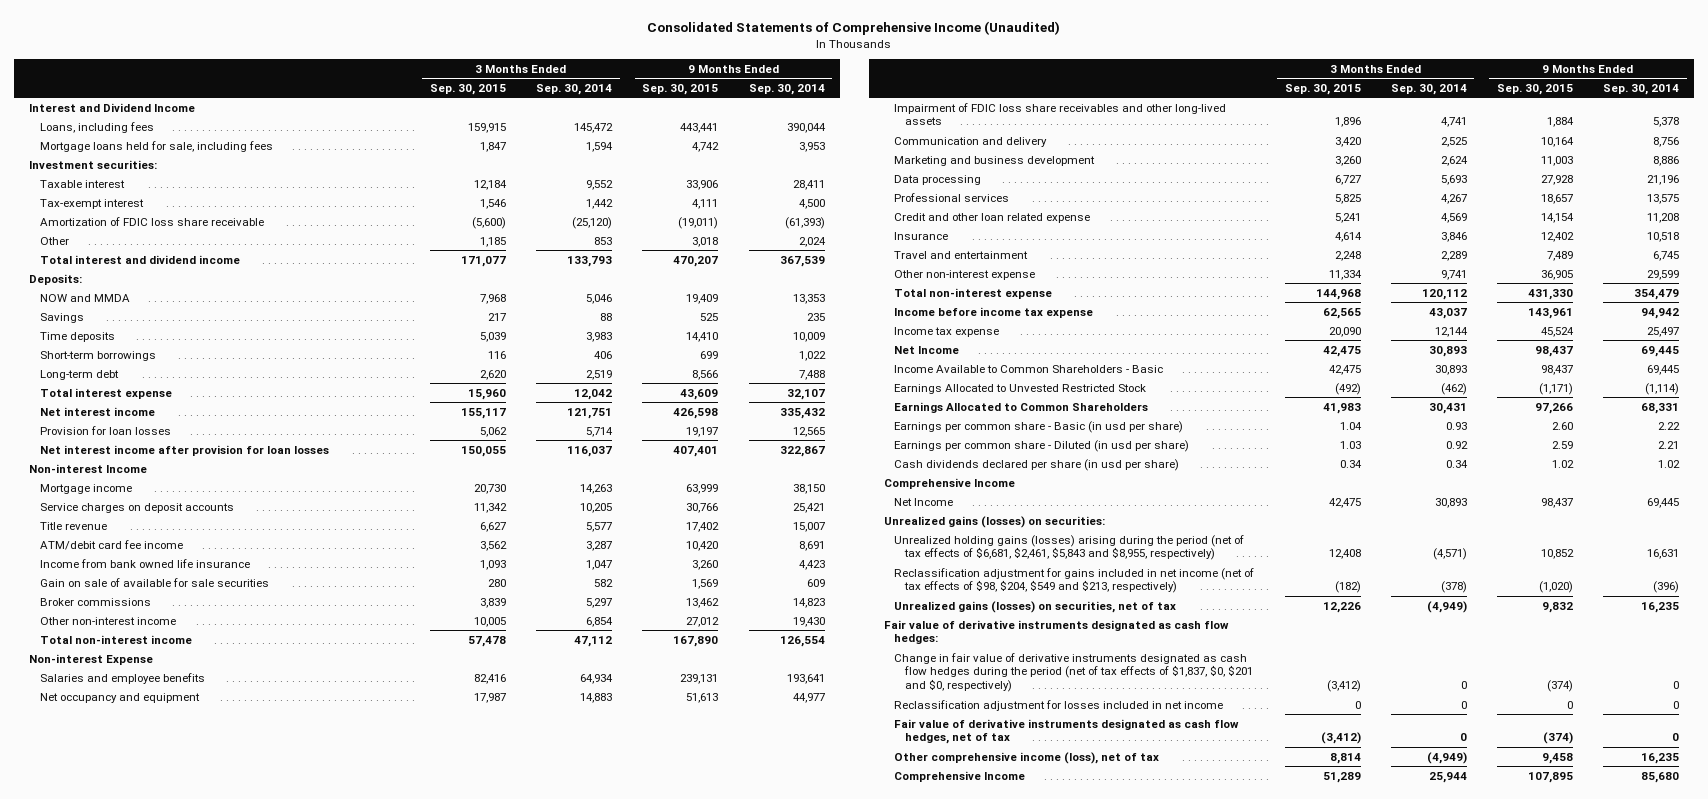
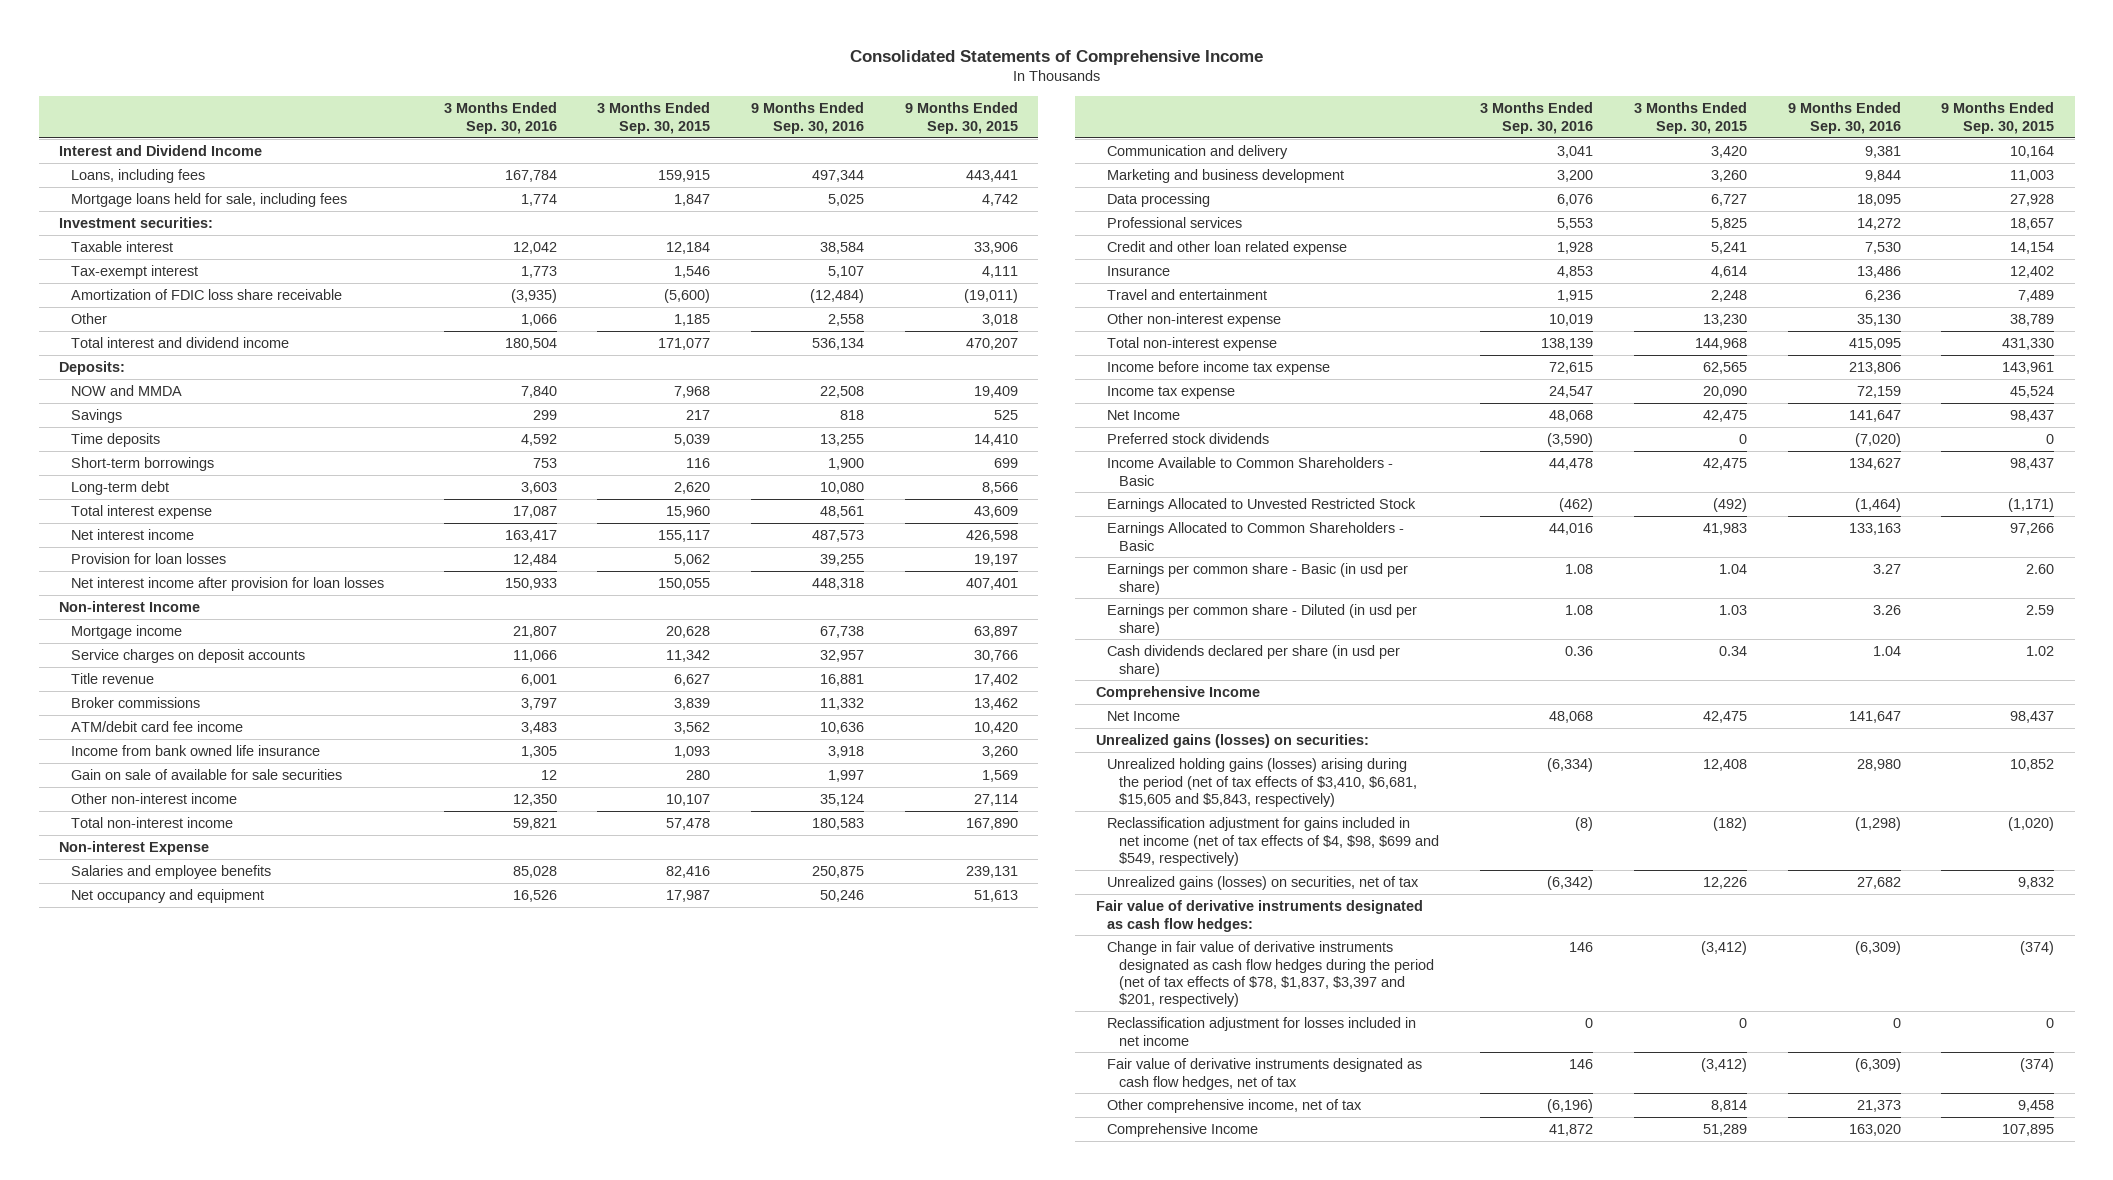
[647,21,1061,36] Consolidated Statements of Comprehensive Income (Unaudited) -> [849,49,1263,65] Consolidated Statements of Comprehensive Income
[536,83,613,95] Sep. 30, 2014 -> none
[748,83,825,95] Sep. 30, 2014 -> none
none -> [443,102,557,134] 3 Months Ended Sep. 30, 2016
none -> [751,102,865,134] 9 Months Ended Sep. 30, 2016
[473,483,506,494] 20,730 -> [666,626,711,639] 20,628
[686,483,719,494] 63,999 -> [973,626,1018,639] 63,897
[39,597,151,606] Broker commissions -> [70,697,200,709] Broker commissions
[473,616,506,627] 10,005 -> [666,794,711,807] 10,107
[686,616,720,627] 27,012 -> [973,794,1018,807] 27,114
[894,102,1227,126] Impairment of FDIC loss share receivables and other long-lived assets -> none
[1328,269,1362,280] 11,334 -> [1702,314,1747,327] 13,230
[1540,269,1573,280] 36,905 -> [2010,314,2055,327] 38,789
none -> [1107,433,1270,445] Preferred stock dividends
[894,401,1149,413] Earnings Allocated to Common Shareholders -> [1107,522,1405,551] Earnings Allocated to Common Shareholders - Basic
[894,534,1245,561] Unrealized holding gains (losses) arising during the period (net of tax effects of $6,681, $2,461, $5,843 and $8,955, respectively) -> [1107,758,1418,807] Unrealized holding gains (losses) arising during the period (net of tax effects of $3,410, $6,681, $15,605 and $5,843, respectively)
[894,567,1255,594] Reclassification adjustment for gains included in net income (net of tax effects of $98, $204, $549 and $213, respectively) -> [1107,817,1440,866] Reclassification adjustment for gains included in net income (net of tax effects of $4, $98, $699 and $549, respectively)
[894,652,1253,693] Change in fair value of derivative instruments designated as cash flow hedges during the period (net of tax effects of $1,837, $0, $201 and $0, respectively) -> [1107,941,1435,1008] Change in fair value of derivative instruments designated as cash flow hedges during the period (net of tax effects of $78, $1,837, $3,397 and $201, respectively)
[894,751,1160,764] Other comprehensive income (loss), net of tax -> [1107,1099,1363,1114] Other comprehensive income, net of tax

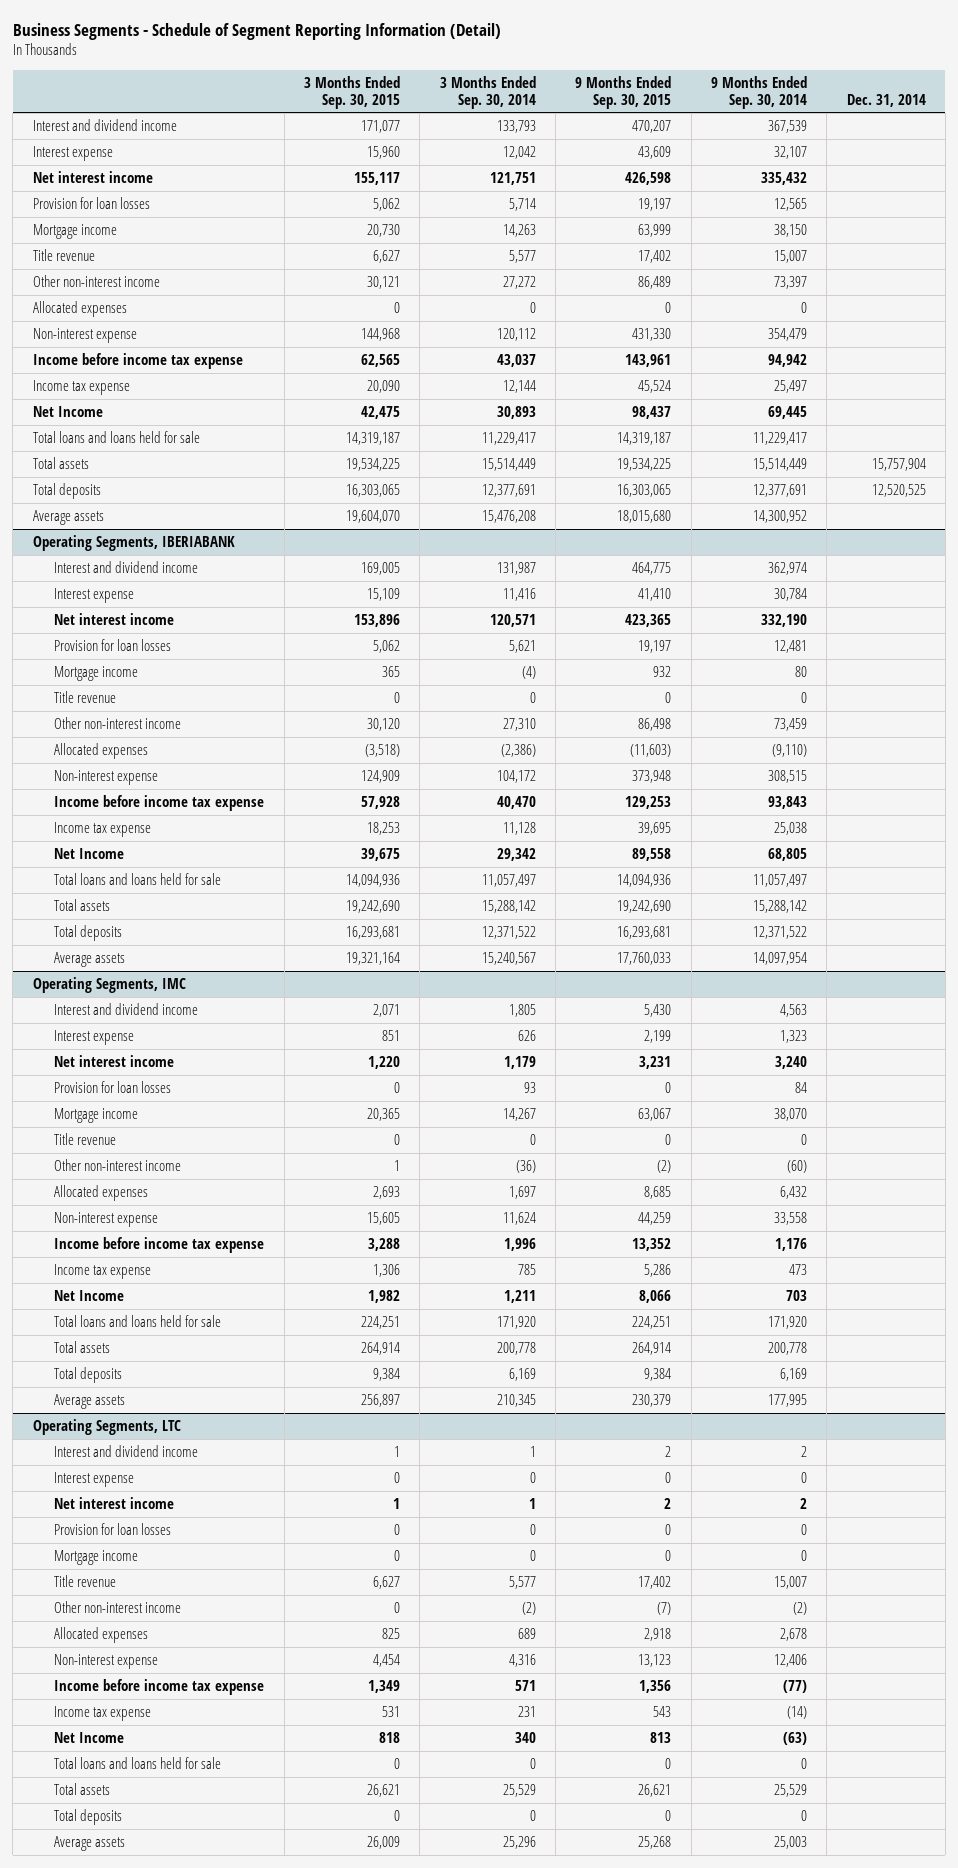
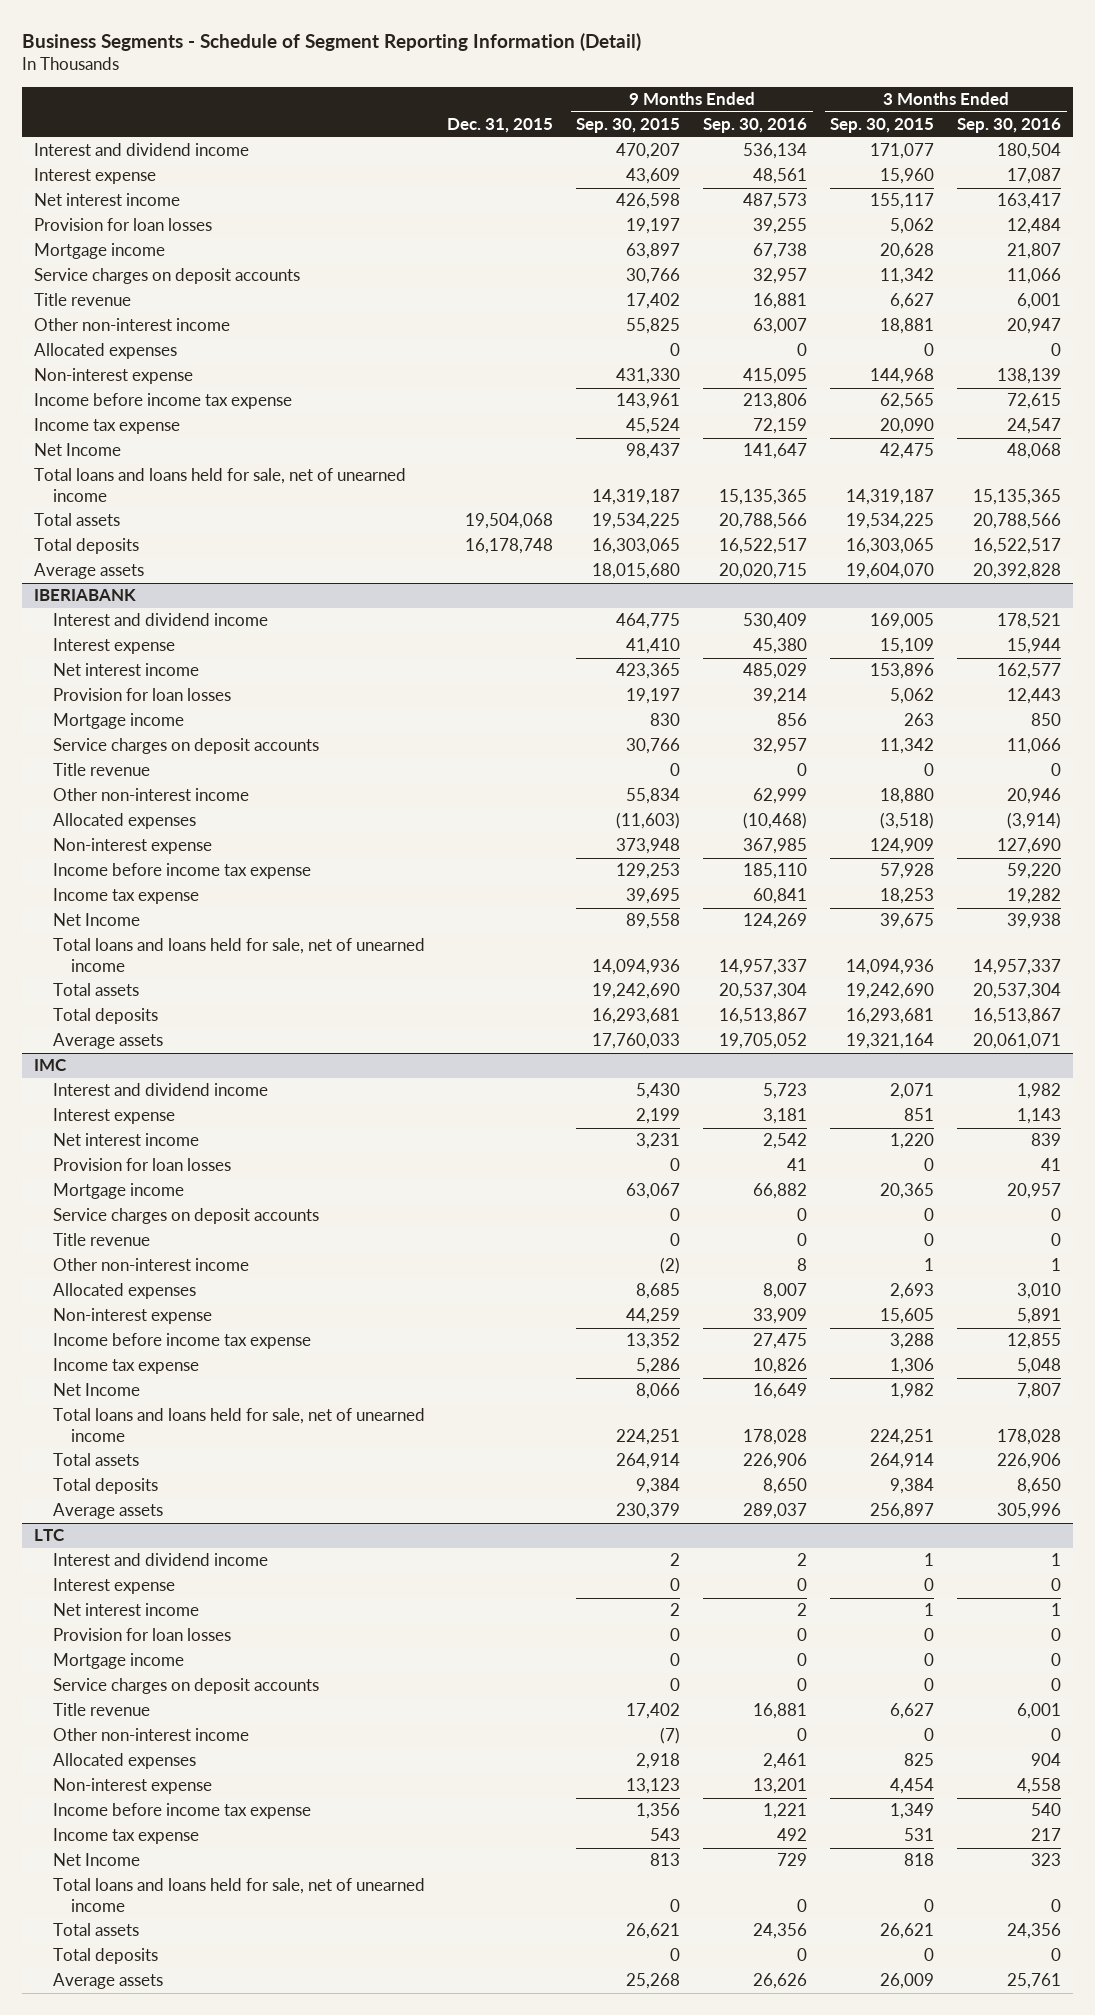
[439,75,536,109] 3 Months Ended Sep. 30, 2014 -> none
[710,75,807,109] 9 Months Ended Sep. 30, 2014 -> none
[846,93,926,107] Dec. 31, 2014 -> none
none -> [447,118,554,134] Dec. 31, 2015
none -> [703,118,808,134] Sep. 30, 2016
none -> [957,118,1062,134] Sep. 30, 2016
[366,224,400,238] 20,730 -> [880,243,935,260] 20,628
[638,224,672,238] 63,999 -> [626,243,681,260] 63,897
none -> [33,268,300,285] Service charges on deposit accounts
[366,276,400,290] 30,121 -> [880,318,935,335] 18,881
[638,276,672,290] 86,489 -> [626,318,681,335] 55,825
[32,431,200,444] Total loans and loans held for sale -> [33,468,406,502] Total loans and loans held for sale, net of unearned income
[32,535,235,552] Operating Segments, IBERIABANK -> none
none -> [33,589,136,602] IBERIABANK
[381,666,400,678] 365 -> [904,713,935,727] 263
[653,666,672,678] 932 -> [650,713,681,727] 830
none -> [52,738,319,755] Service charges on deposit accounts
[366,718,400,732] 30,120 -> [880,788,935,805] 18,880
[638,718,672,732] 86,498 -> [626,788,681,805] 55,834
[54,873,222,886] Total loans and loans held for sale -> [52,938,425,972] Total loans and loans held for sale, net of unearned income
[32,977,186,994] Operating Segments, IMC -> none
none -> [33,1059,67,1072] IMC
none -> [52,1208,319,1225] Service charges on deposit accounts
[54,1315,222,1328] Total loans and loans held for sale -> [52,1408,425,1442] Total loans and loans held for sale, net of unearned income
[32,1419,181,1436] Operating Segments, LTC -> none
none -> [33,1529,65,1542] LTC
none -> [52,1678,319,1695] Service charges on deposit accounts
[54,1757,222,1770] Total loans and loans held for sale -> [52,1878,425,1912] Total loans and loans held for sale, net of unearned income

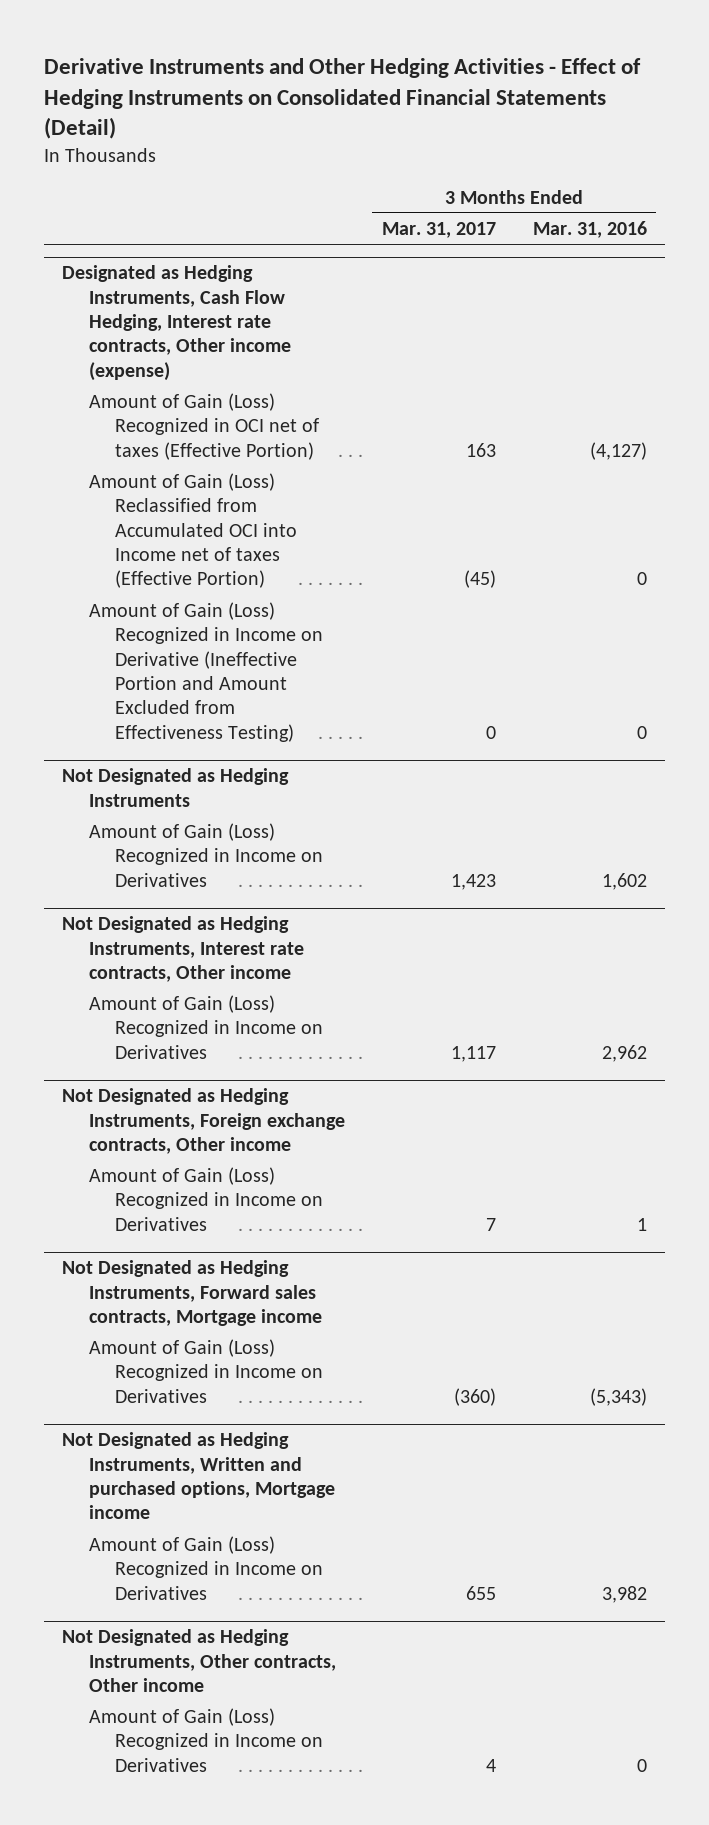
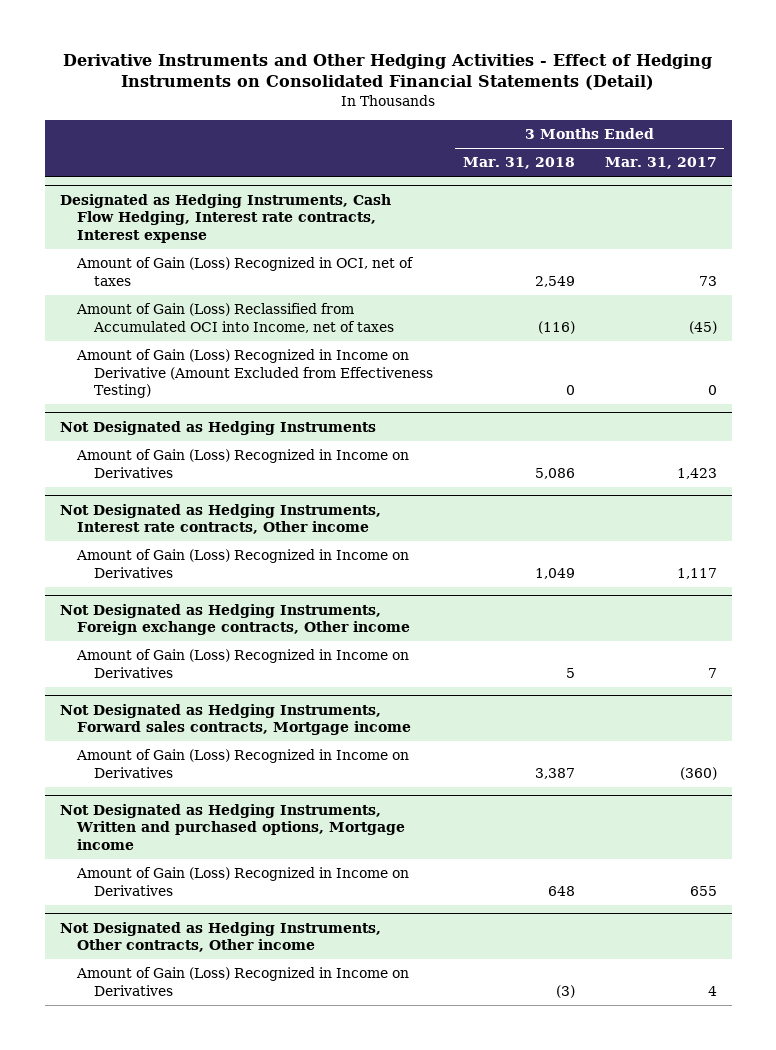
[532,221,647,239] Mar. 31, 2016 -> none
none -> [462,157,575,170] Mar. 31, 2018
[62,265,291,381] Designated as Hedging Instruments, Cash Flow Hedging, Interest rate contracts, Other income (expense) -> [59,193,391,243] Designated as Hedging Instruments, Cash Flow Hedging, Interest rate contracts, Interest expense
[88,393,320,460] Amount of Gain (Loss) Recognized in OCI net of taxes (Effective Portion) -> [75,257,414,286] Amount of Gain (Loss) Recognized in OCI, net of taxes
[465,442,496,457] 163 -> [698,275,717,286] 73
[88,473,298,589] Amount of Gain (Loss) Reclassified from Accumulated OCI into Income net of taxes (Effective Portion) -> [75,303,395,333] Amount of Gain (Loss) Reclassified from Accumulated OCI into Income, net of taxes
[88,602,324,742] Amount of Gain (Loss) Recognized in Income on Derivative (Ineffective Portion and Amount Excluded from Effectiveness Testing) -> [75,349,434,399] Amount of Gain (Loss) Recognized in Income on Derivative (Amount Excluded from Effectiveness Testing)

